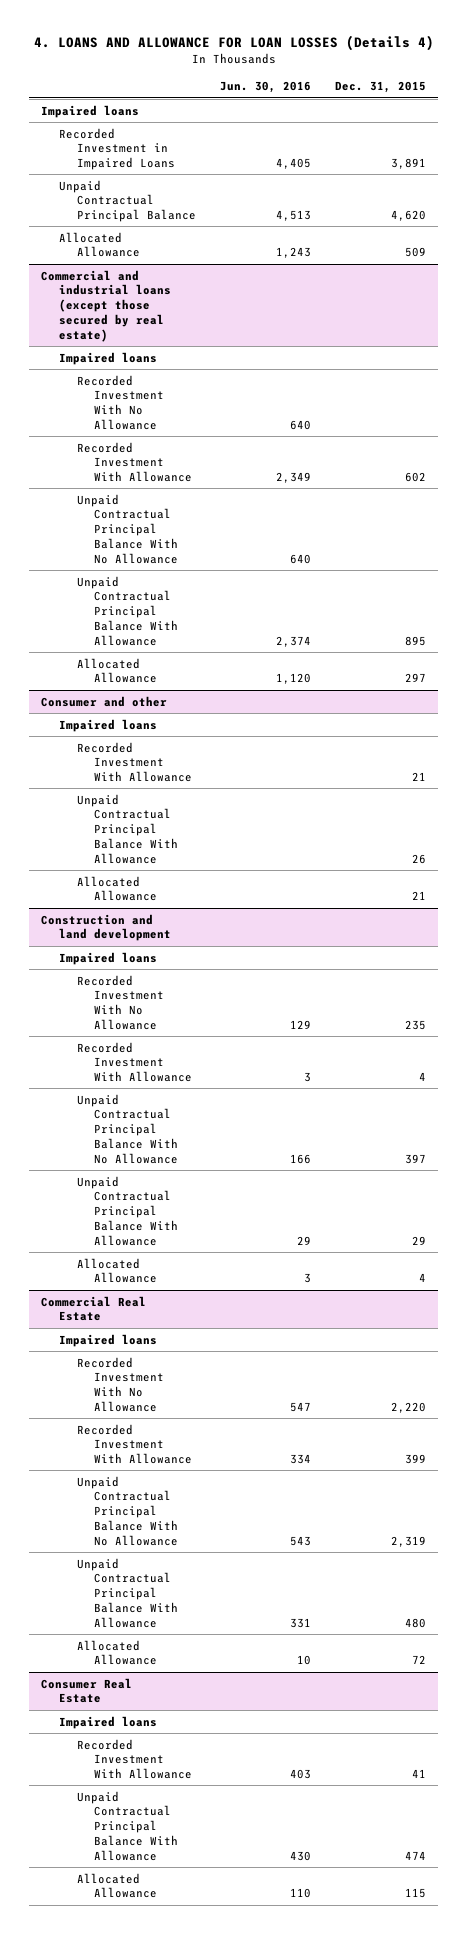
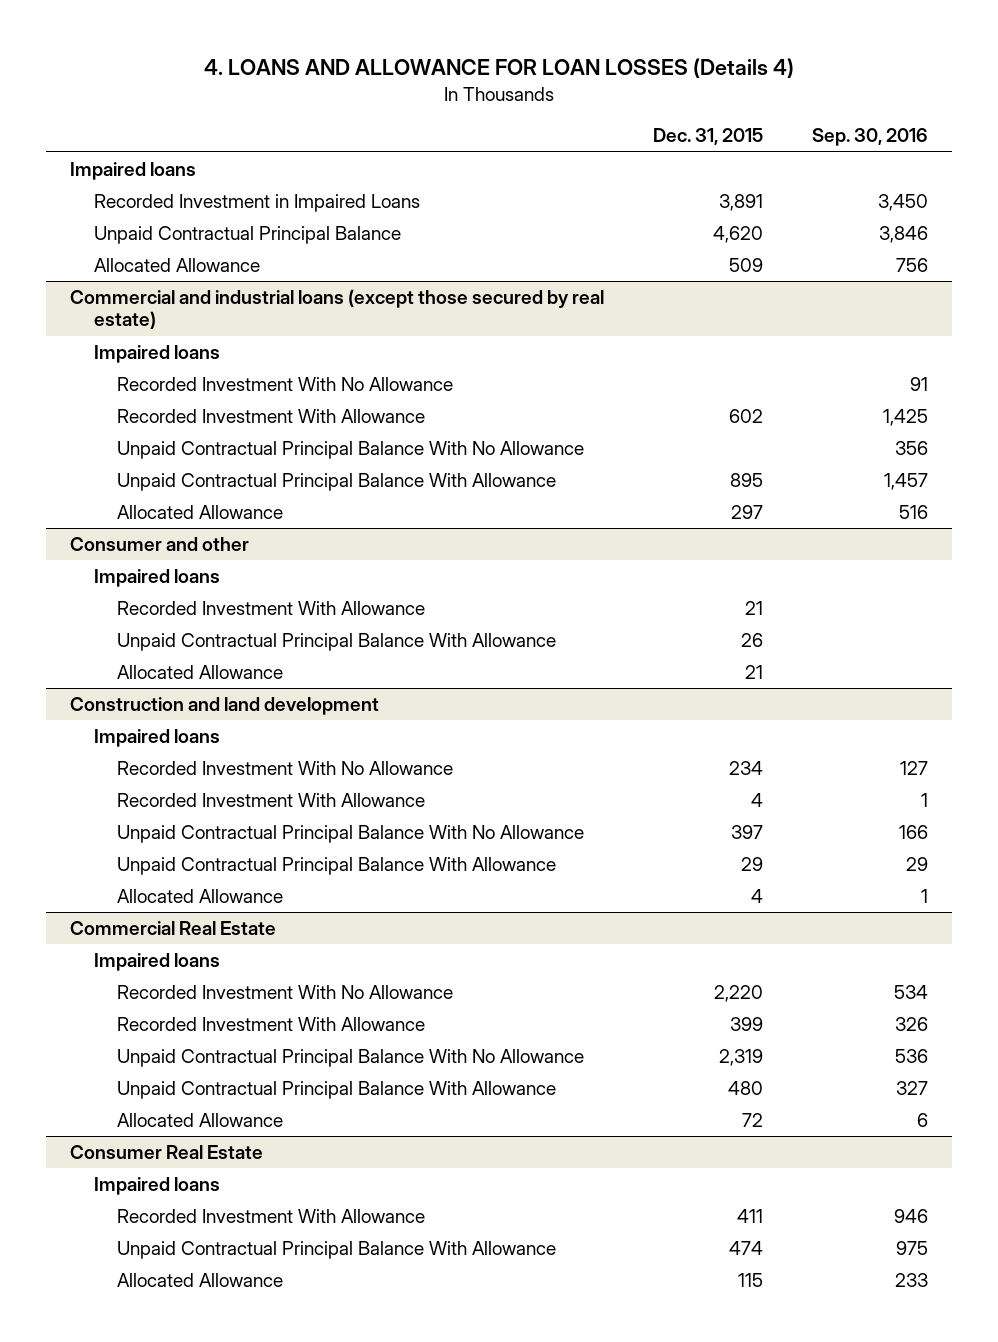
[219,81,311,94] Jun. 30, 2016 -> none
none -> [811,128,928,147] Sep. 30, 2016
[405,1019,427,1030] 235 -> [729,761,764,776] 234
[412,1769,427,1779] 41 -> [737,1209,764,1224] 411

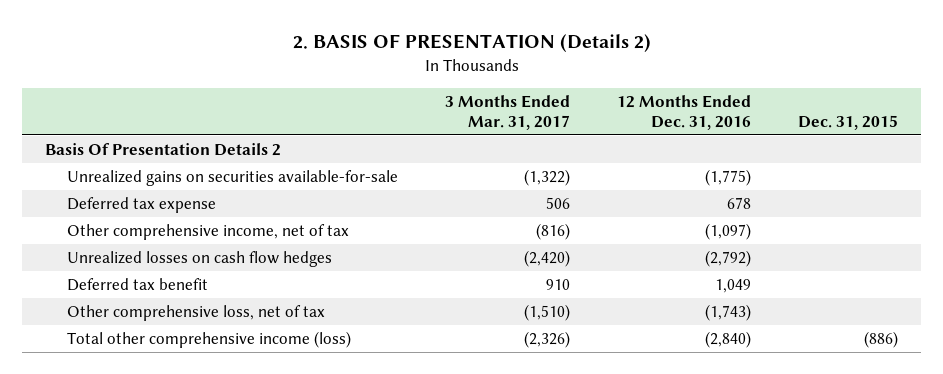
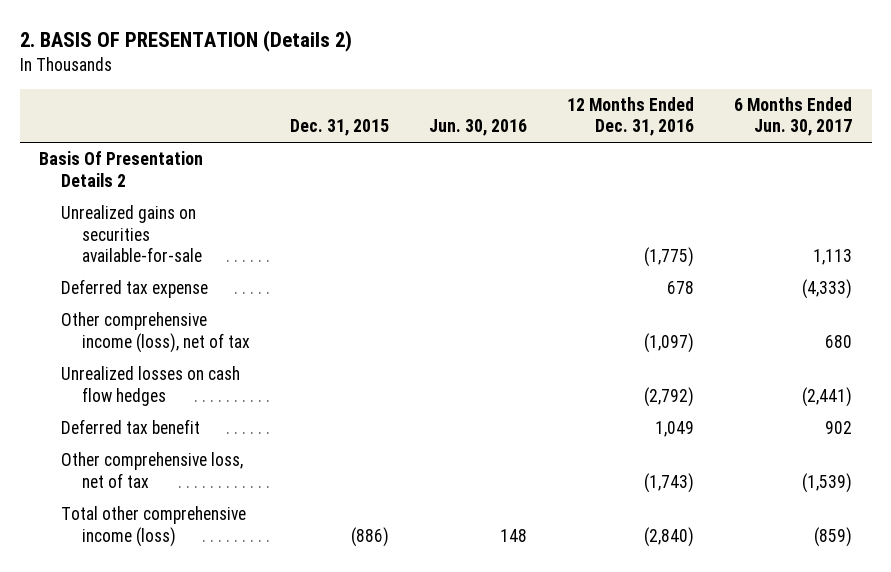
[445,94,571,130] 3 Months Ended Mar. 31, 2017 -> none
none -> [429,119,528,137] Jun. 30, 2016
none -> [733,97,852,137] 6 Months Ended Jun. 30, 2017
[67,223,350,240] Other comprehensive income, net of tax -> [60,312,251,353] Other comprehensive income (loss), net of tax

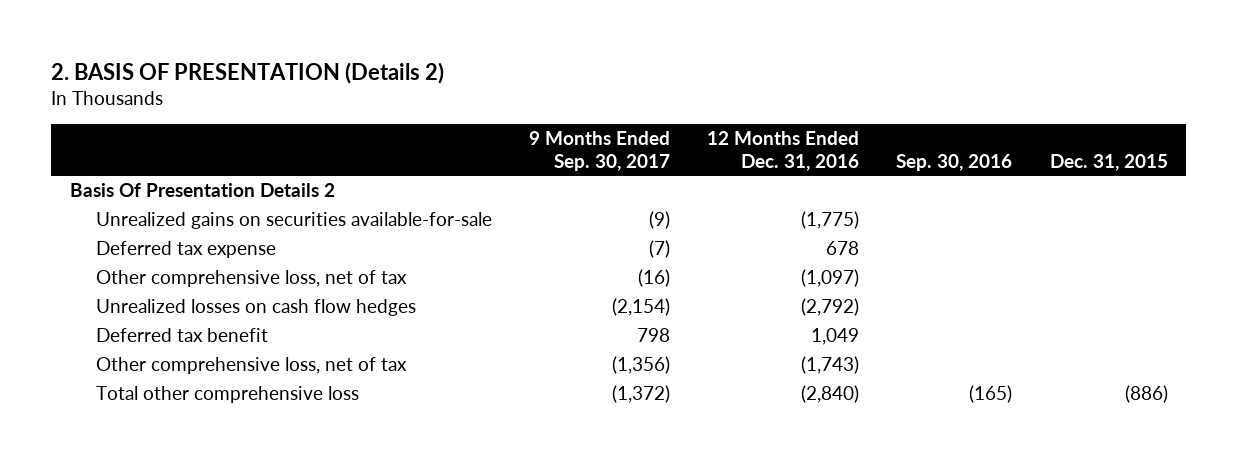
[429,119,528,137] Jun. 30, 2016 -> none
[733,97,852,137] 6 Months Ended Jun. 30, 2017 -> none
none -> [529,131,671,171] 9 Months Ended Sep. 30, 2017
none -> [896,153,1013,171] Sep. 30, 2016
[60,312,251,353] Other comprehensive income (loss), net of tax -> [95,270,407,288] Other comprehensive loss, net of tax
[60,506,246,547] Total other comprehensive income (loss) -> [95,386,359,404] Total other comprehensive loss

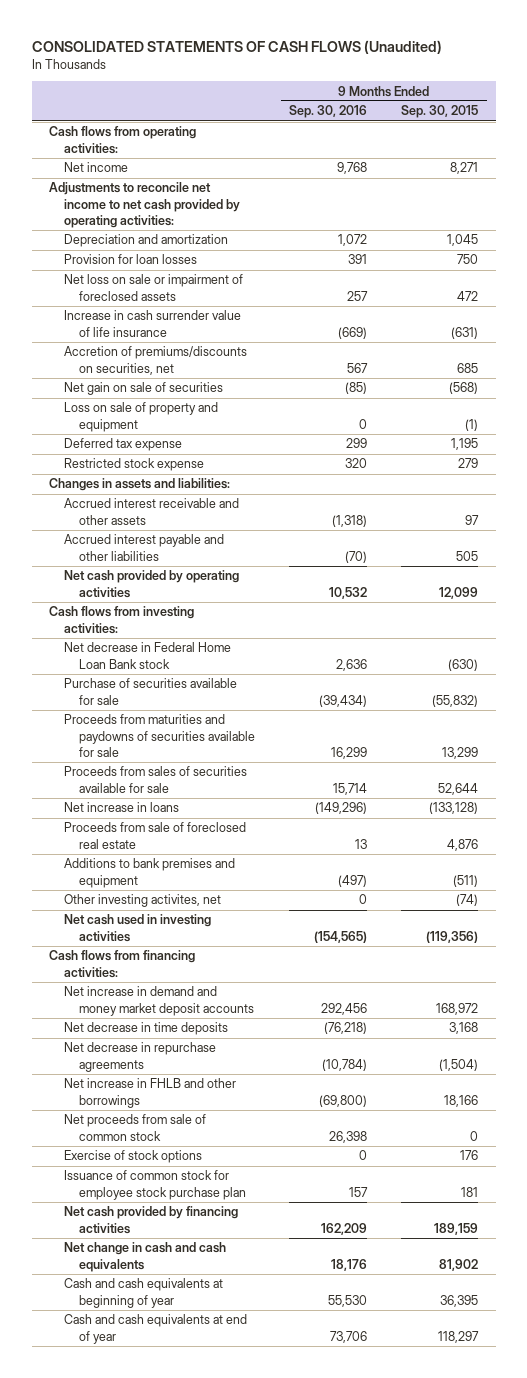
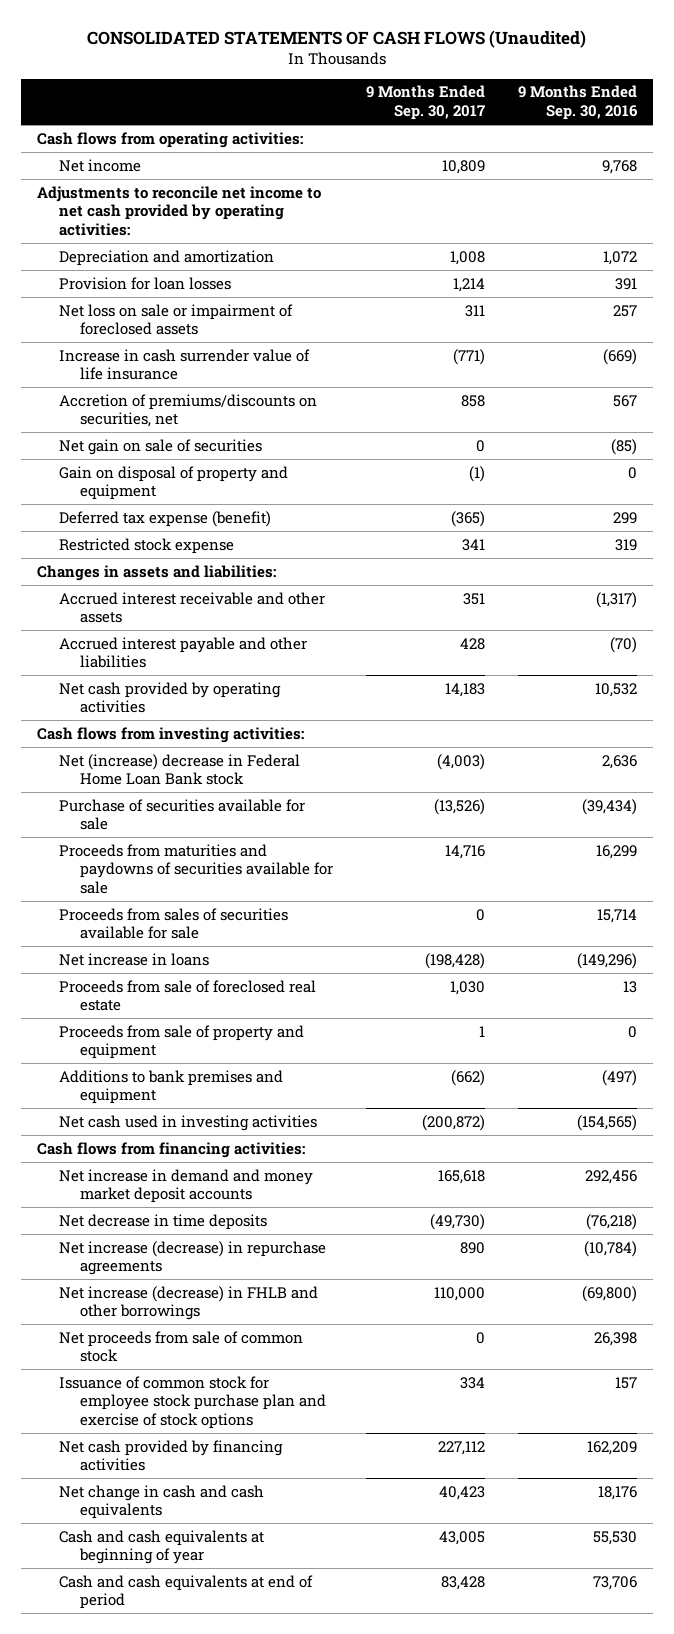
[401,105,479,119] Sep. 30, 2015 -> none
none -> [365,85,485,121] 9 Months Ended Sep. 30, 2017
[63,402,218,432] Loss on sale of property and equipment -> [58,465,288,501] Gain on disposal of property and equipment
[63,438,182,452] Deferred tax expense -> [58,510,271,527] Deferred tax expense (benefit)
[345,458,368,469] 320 -> [614,538,637,551] 319
[332,514,368,527] (1,318) -> [595,591,637,608] (1,317)
[63,642,231,669] Net decrease in Federal Home Loan Bank stock -> [58,753,300,786] Net (increase) decrease in Federal Home Loan Bank stock
none -> [58,1024,304,1060] Proceeds from sale of property and equipment
[63,894,221,908] Other investing activites, net -> none
[63,1042,216,1072] Net decrease in repurchase agreements -> [58,1240,326,1276] Net increase (decrease) in repurchase agreements
[63,1078,236,1108] Net increase in FHLB and other borrowings -> [58,1285,318,1321] Net increase (decrease) in FHLB and other borrowings
[63,1150,202,1164] Exercise of stock options -> none
[63,1170,246,1200] Issuance of common stock for employee stock purchase plan -> [58,1375,327,1429] Issuance of common stock for employee stock purchase plan and exercise of stock options
[63,1314,247,1344] Cash and cash equivalents at end of year -> [58,1574,313,1610] Cash and cash equivalents at end of period

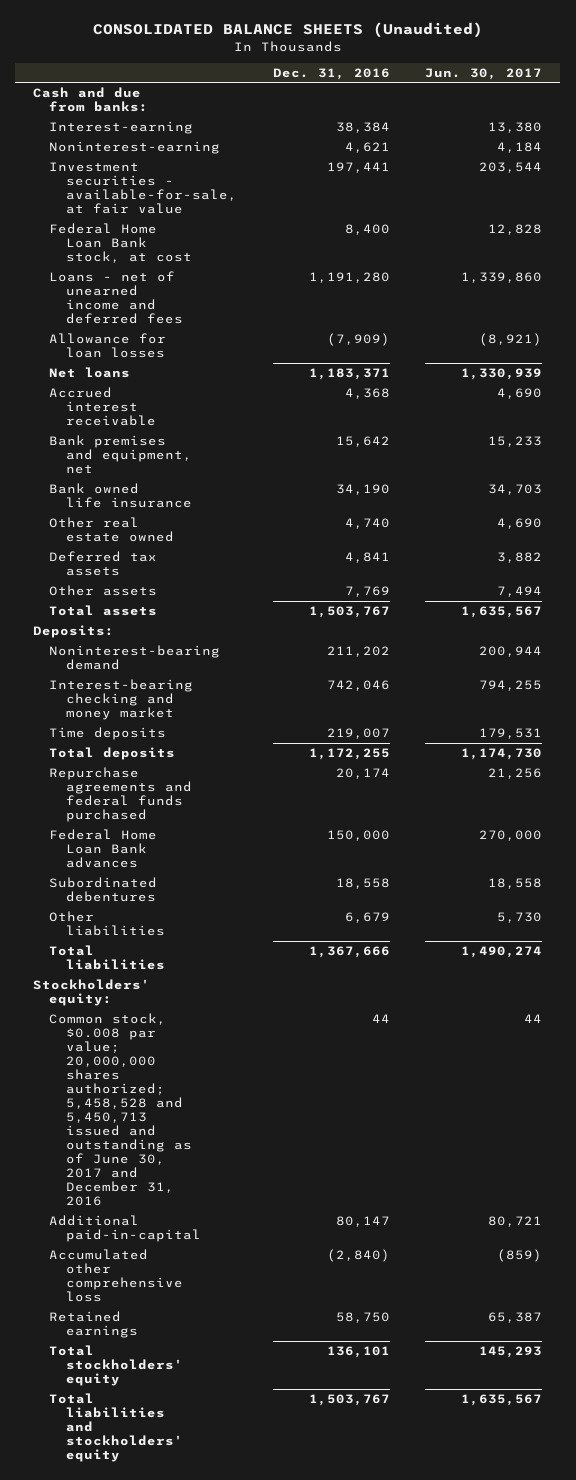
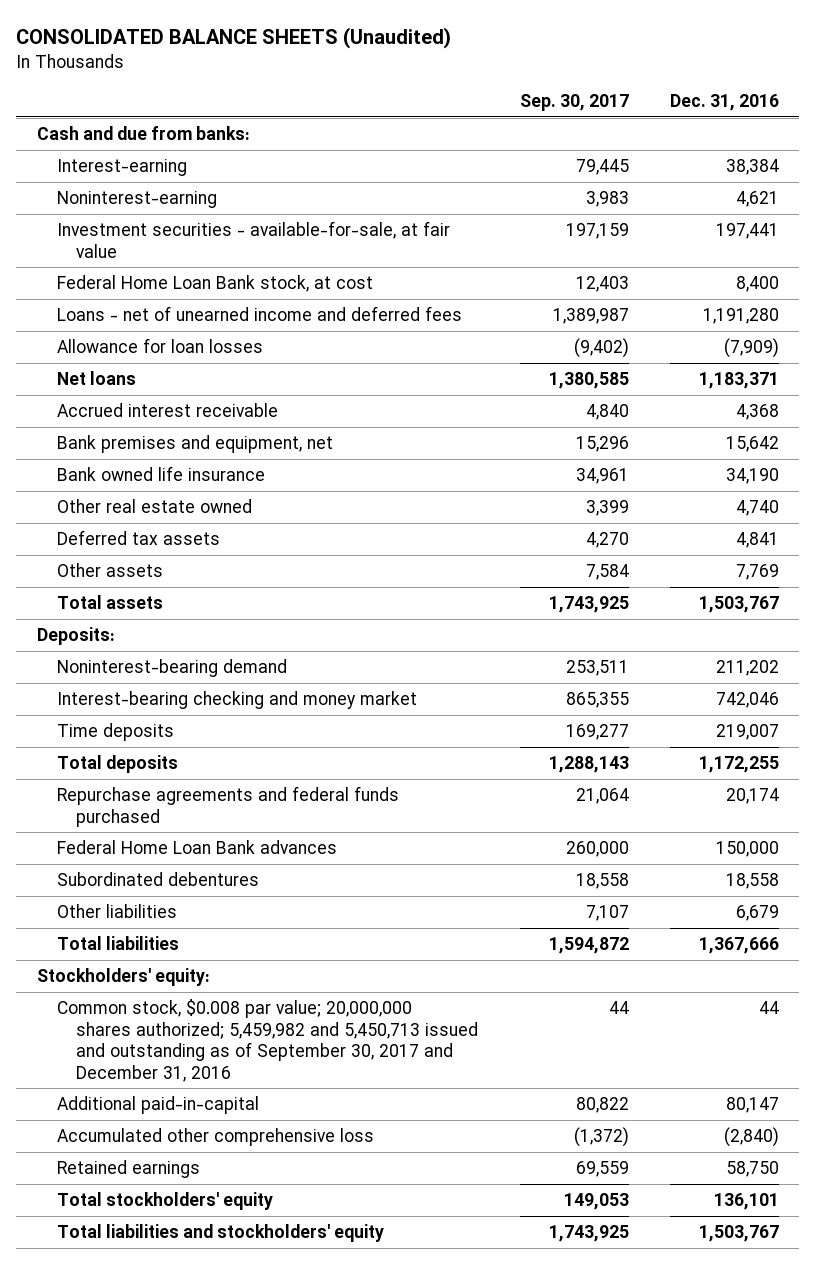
[425,67,543,80] Jun. 30, 2017 -> none
none -> [519,94,629,112] Sep. 30, 2017
[49,1013,192,1207] Common stock, $0.008 par value; 20,000,000 shares authorized; 5,458,528 and 5,450,713 issued and outstanding as of June 30, 2017 and December 31, 2016 -> [56,999,479,1082] Common stock, $0.008 par value; 20,000,000 shares authorized; 5,459,982 and 5,450,713 issued and outstanding as of September 30, 2017 and December 31, 2016

